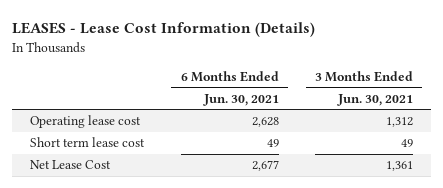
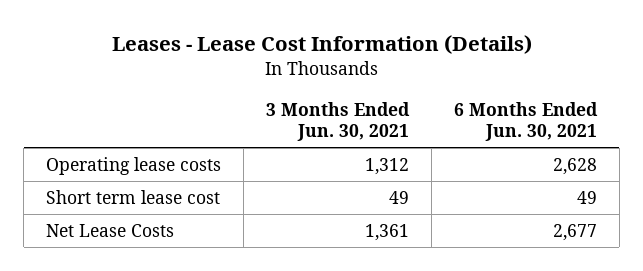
[11,22,315,38] LEASES - Lease Cost Information (Details) -> [111,35,532,55] Leases - Lease Cost Information (Details)
[30,115,142,129] Operating lease cost -> [46,156,222,175] Operating lease costs
[30,160,112,170] Net Lease Cost -> [46,223,175,237] Net Lease Costs

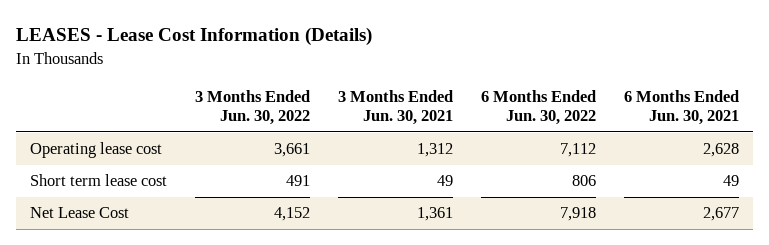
[111,35,532,55] Leases - Lease Cost Information (Details) -> [15,27,372,47] LEASES - Lease Cost Information (Details)
none -> [194,89,310,126] 3 Months Ended Jun. 30, 2022
none -> [481,89,597,126] 6 Months Ended Jun. 30, 2022
[46,156,222,175] Operating lease costs -> [29,142,162,159] Operating lease cost
[46,223,175,237] Net Lease Costs -> [29,207,129,219] Net Lease Cost

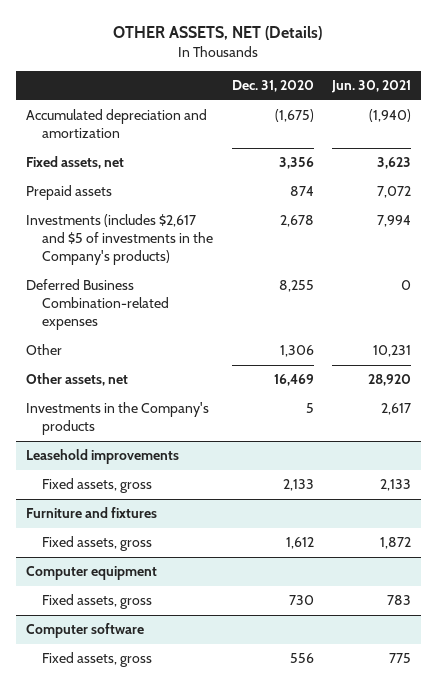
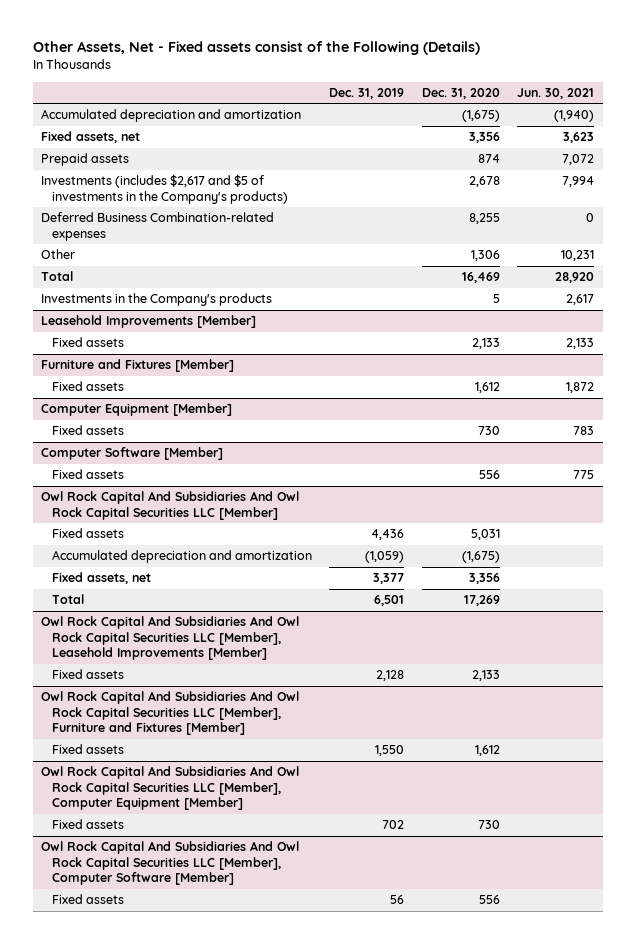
[113,25,323,40] OTHER ASSETS, NET (Details) -> [32,41,480,56] Other Assets, Net - Fixed assets consist of the Following (Details)
none -> [329,88,405,100] Dec. 31, 2019
[25,373,128,387] Other assets, net -> [41,271,74,282] Total
[25,449,179,465] Leasehold improvements -> [41,315,257,329] Leasehold Improvements [Member]
[42,478,153,494] Fixed assets, gross -> [52,337,125,348] Fixed assets
[25,507,157,519] Furniture and fixtures -> [41,359,235,373] Furniture and Fixtures [Member]
[42,536,153,552] Fixed assets, gross -> [52,381,125,392] Fixed assets
[25,566,157,581] Computer equipment -> [41,403,233,417] Computer Equipment [Member]
[42,594,153,610] Fixed assets, gross -> [52,425,125,436] Fixed assets
[25,623,144,639] Computer software -> [41,447,224,461] Computer Software [Member]
[42,652,153,668] Fixed assets, gross -> [52,469,125,480] Fixed assets
none -> [41,491,300,520] Owl Rock Capital And Subsidiaries And Owl Rock Capital Securities LLC [Member]
none -> [52,528,125,539] Fixed assets
none -> [52,550,313,564] Accumulated depreciation and amortization
none -> [52,572,152,585] Fixed assets, net
none -> [52,594,85,605] Total
none -> [41,616,300,661] Owl Rock Capital And Subsidiaries And Owl Rock Capital Securities LLC [Member], Leasehold Improvements [Member]
none -> [52,669,125,680] Fixed assets
none -> [41,691,300,736] Owl Rock Capital And Subsidiaries And Owl Rock Capital Securities LLC [Member], Furniture and Fixtures [Member]
none -> [52,744,125,755] Fixed assets
none -> [41,766,300,811] Owl Rock Capital And Subsidiaries And Owl Rock Capital Securities LLC [Member], Computer Equipment [Member]
none -> [52,819,125,830] Fixed assets
none -> [41,841,300,886] Owl Rock Capital And Subsidiaries And Owl Rock Capital Securities LLC [Member], Computer Software [Member]
none -> [52,894,125,905] Fixed assets

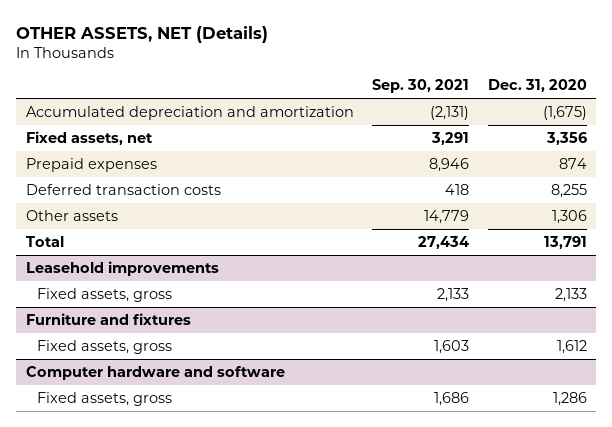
[32,41,480,56] Other Assets, Net - Fixed assets consist of the Following (Details) -> [16,25,269,43] OTHER ASSETS, NET (Details)
[329,88,405,100] Dec. 31, 2019 -> none
[517,88,595,100] Jun. 30, 2021 -> none
none -> [372,79,470,94] Sep. 30, 2021
[41,174,289,204] Investments (includes $2,617 and $5 of investments in the Company's products) -> none
[41,293,273,307] Investments in the Company's products -> none
[41,403,233,417] Computer Equipment [Member] -> none
[41,447,224,461] Computer Software [Member] -> none
[52,469,125,480] Fixed assets -> none
[41,491,300,520] Owl Rock Capital And Subsidiaries And Owl Rock Capital Securities LLC [Member] -> none
[52,528,125,539] Fixed assets -> none
[52,550,313,564] Accumulated depreciation and amortization -> none
[52,572,152,585] Fixed assets, net -> none
[52,594,85,605] Total -> none
[41,616,300,661] Owl Rock Capital And Subsidiaries And Owl Rock Capital Securities LLC [Member], Leasehold Improvements [Member] -> none
[52,669,125,680] Fixed assets -> none
[41,691,300,736] Owl Rock Capital And Subsidiaries And Owl Rock Capital Securities LLC [Member], Furniture and Fixtures [Member] -> none
[52,744,125,755] Fixed assets -> none
[41,766,300,811] Owl Rock Capital And Subsidiaries And Owl Rock Capital Securities LLC [Member], Computer Equipment [Member] -> none
[52,819,125,830] Fixed assets -> none
[41,841,300,886] Owl Rock Capital And Subsidiaries And Owl Rock Capital Securities LLC [Member], Computer Software [Member] -> none
[52,894,125,905] Fixed assets -> none
[41,153,130,167] Prepaid assets -> [25,157,157,172] Prepaid expenses
[41,212,275,241] Deferred Business Combination-related expenses -> [25,183,221,195] Deferred transaction costs
[41,249,76,260] Other -> [25,209,118,221] Other assets
[461,272,500,284] 16,469 -> [543,235,587,249] 13,791
[41,315,257,329] Leasehold Improvements [Member] -> [25,260,219,276] Leasehold improvements
[52,337,125,348] Fixed assets -> [37,287,173,302] Fixed assets, gross
[41,359,235,373] Furniture and Fixtures [Member] -> [25,312,191,325] Furniture and fixtures
[52,381,125,392] Fixed assets -> [37,339,173,354] Fixed assets, gross
none -> [25,365,285,380] Computer hardware and software
[52,425,125,436] Fixed assets -> [37,391,173,406] Fixed assets, gross
[477,426,500,436] 730 -> [552,391,587,406] 1,286

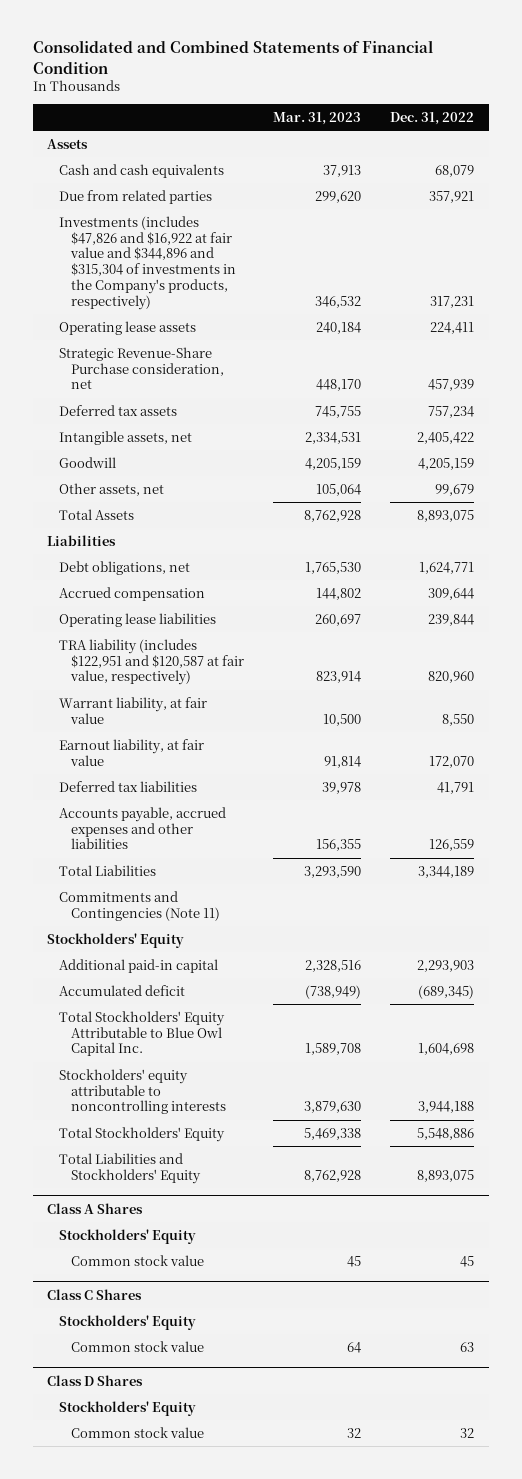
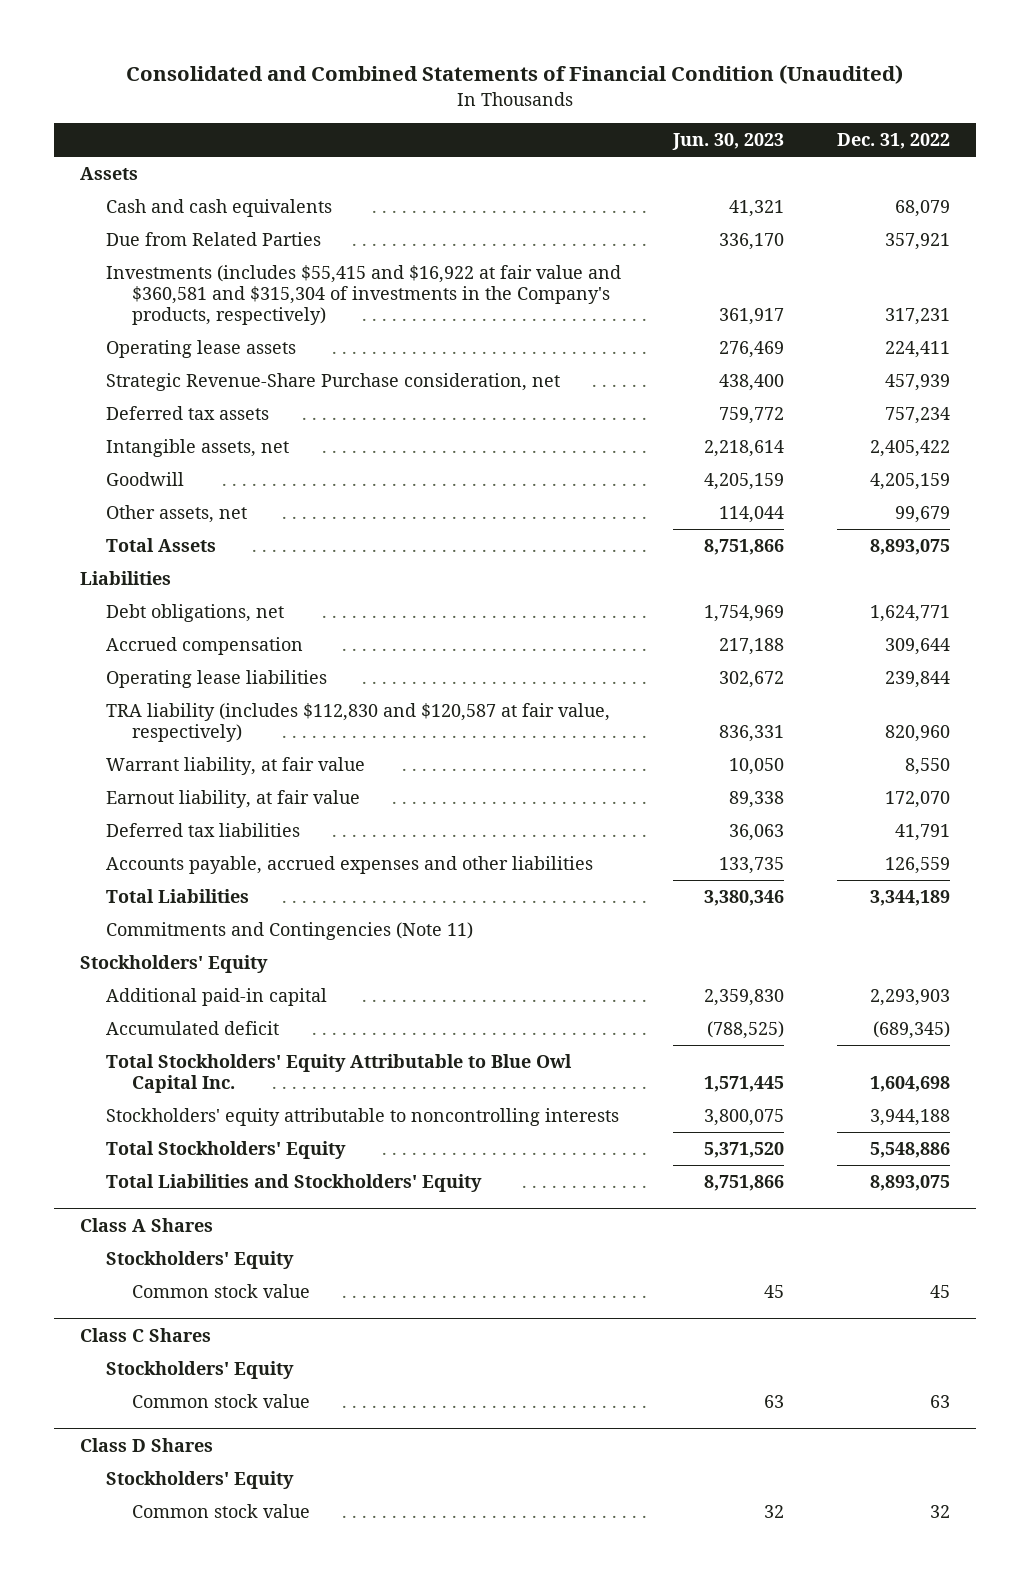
[32,40,433,74] Consolidated and Combined Statements of Financial Condition -> [125,65,903,85] Consolidated and Combined Statements of Financial Condition (Unaudited)
[273,112,362,126] Mar. 31, 2023 -> none
none -> [672,133,785,151] Jun. 30, 2023
[59,189,213,204] Due from related parties -> [105,231,321,246] Due from Related Parties
[59,215,237,310] Investments (includes $47,826 and $16,922 at fair value and $344,896 and $315,304 of investments in the Company's products, respectively) -> [105,264,621,326] Investments (includes $55,415 and $16,922 at fair value and $360,581 and $315,304 of investments in the Company's products, respectively)
[59,638,245,686] TRA liability (includes $122,951 and $120,587 at fair value, respectively) -> [105,702,610,743] TRA liability (includes $112,830 and $120,587 at fair value, respectively)

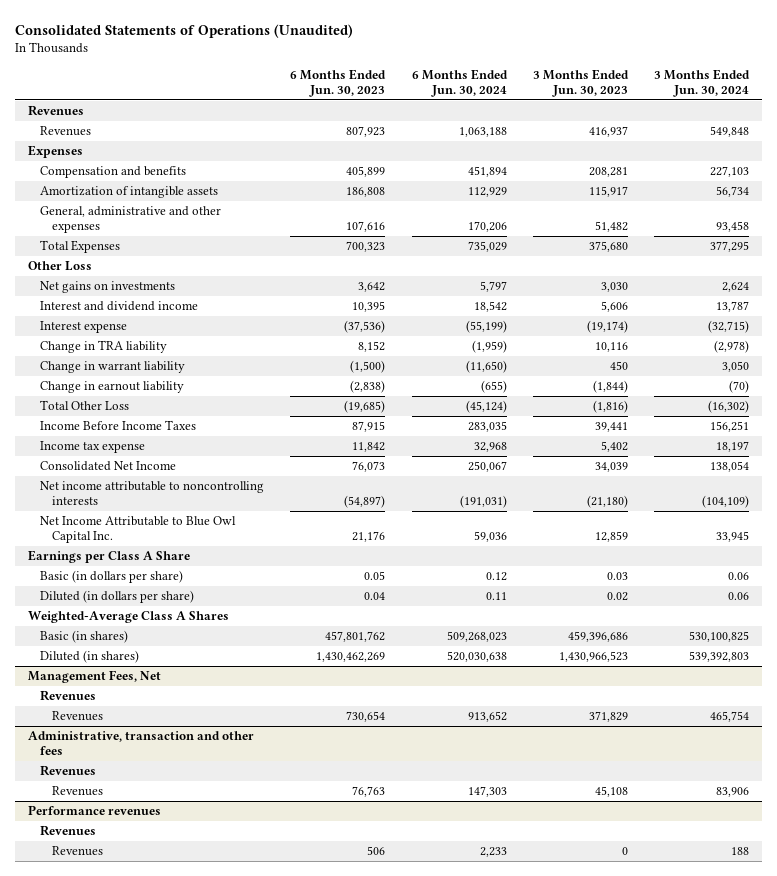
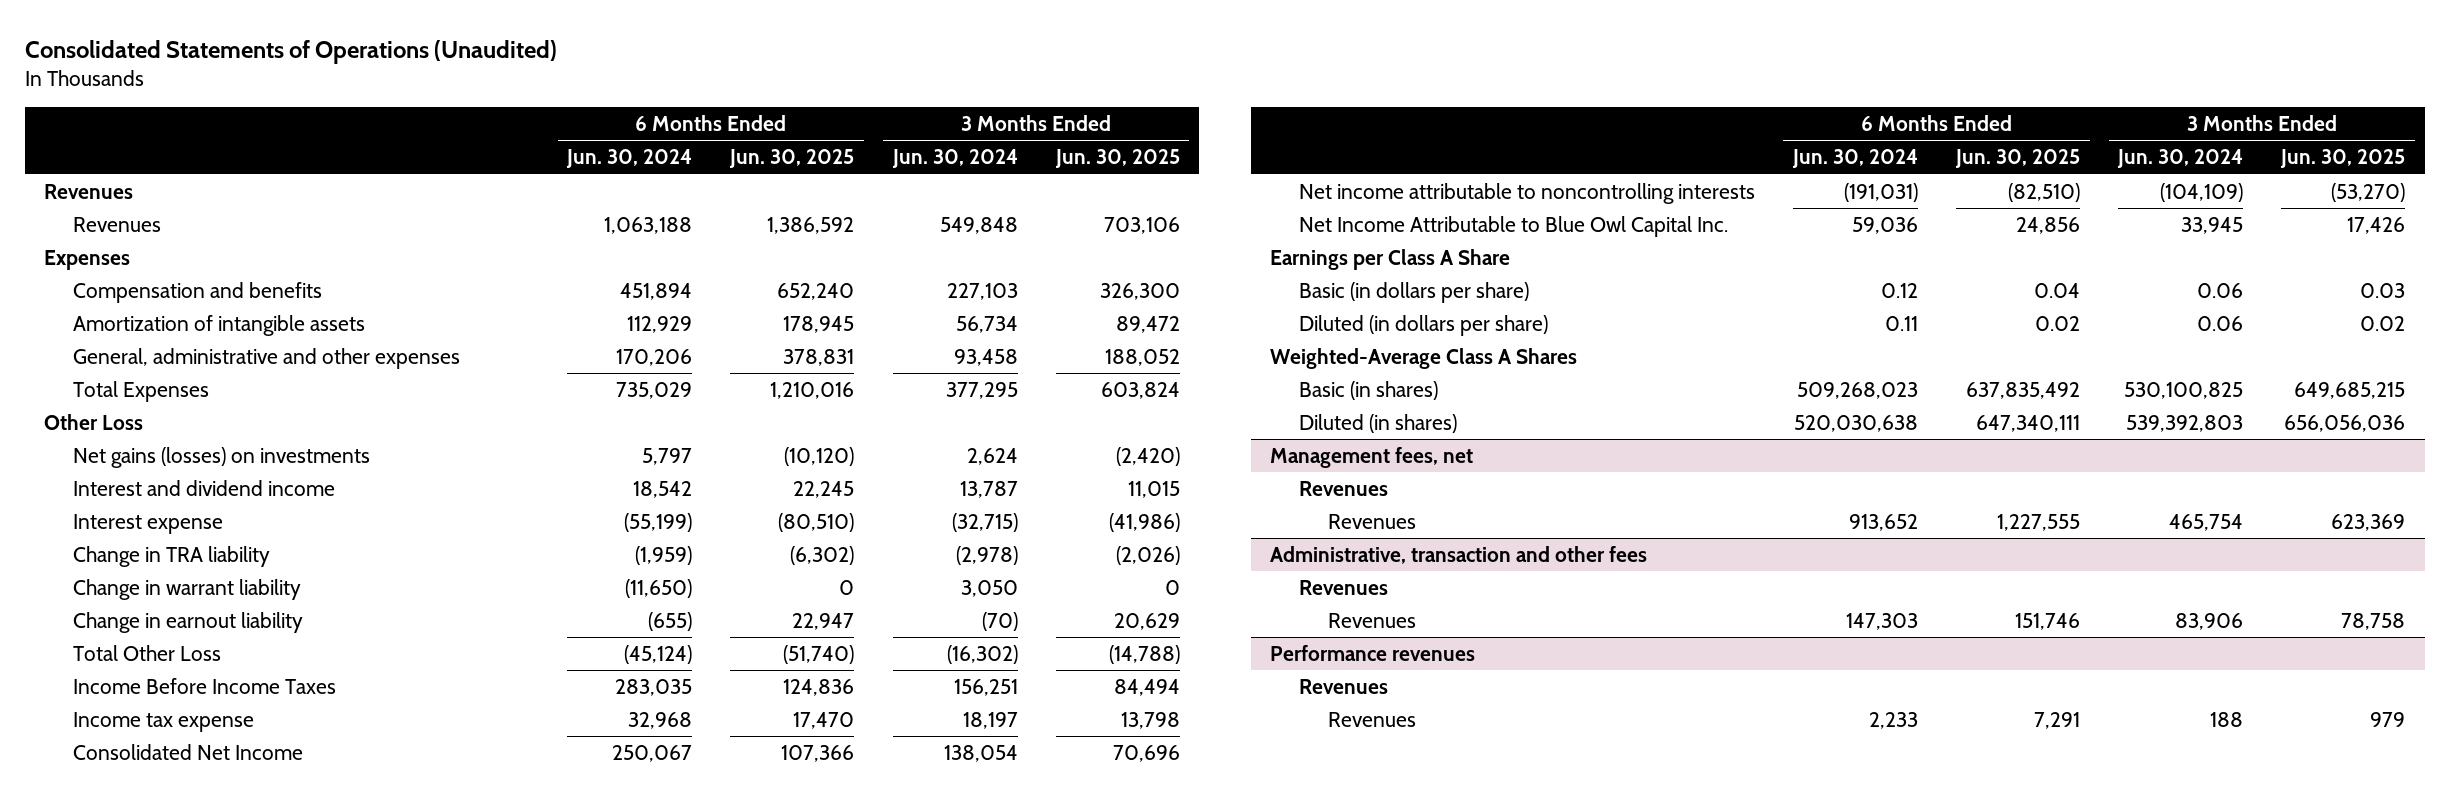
[290,68,387,97] 6 Months Ended Jun. 30, 2023 -> none
[532,68,629,97] 3 Months Ended Jun. 30, 2023 -> none
none -> [729,149,855,169] Jun. 30, 2025
none -> [1054,149,1180,169] Jun. 30, 2025
[40,281,176,294] Net gains on investments -> [73,446,371,468] Net gains (losses) on investments
[28,670,162,684] Management Fees, Net -> [1270,446,1474,468] Management fees, net

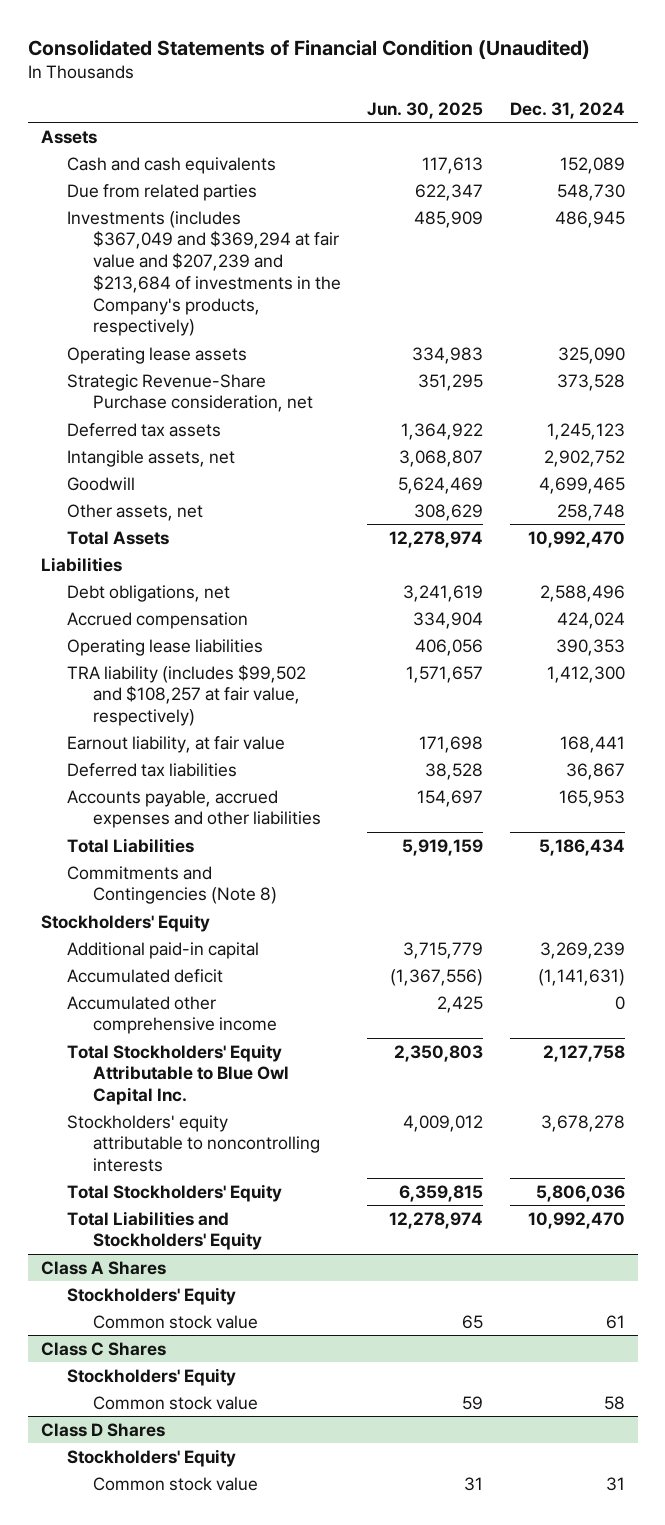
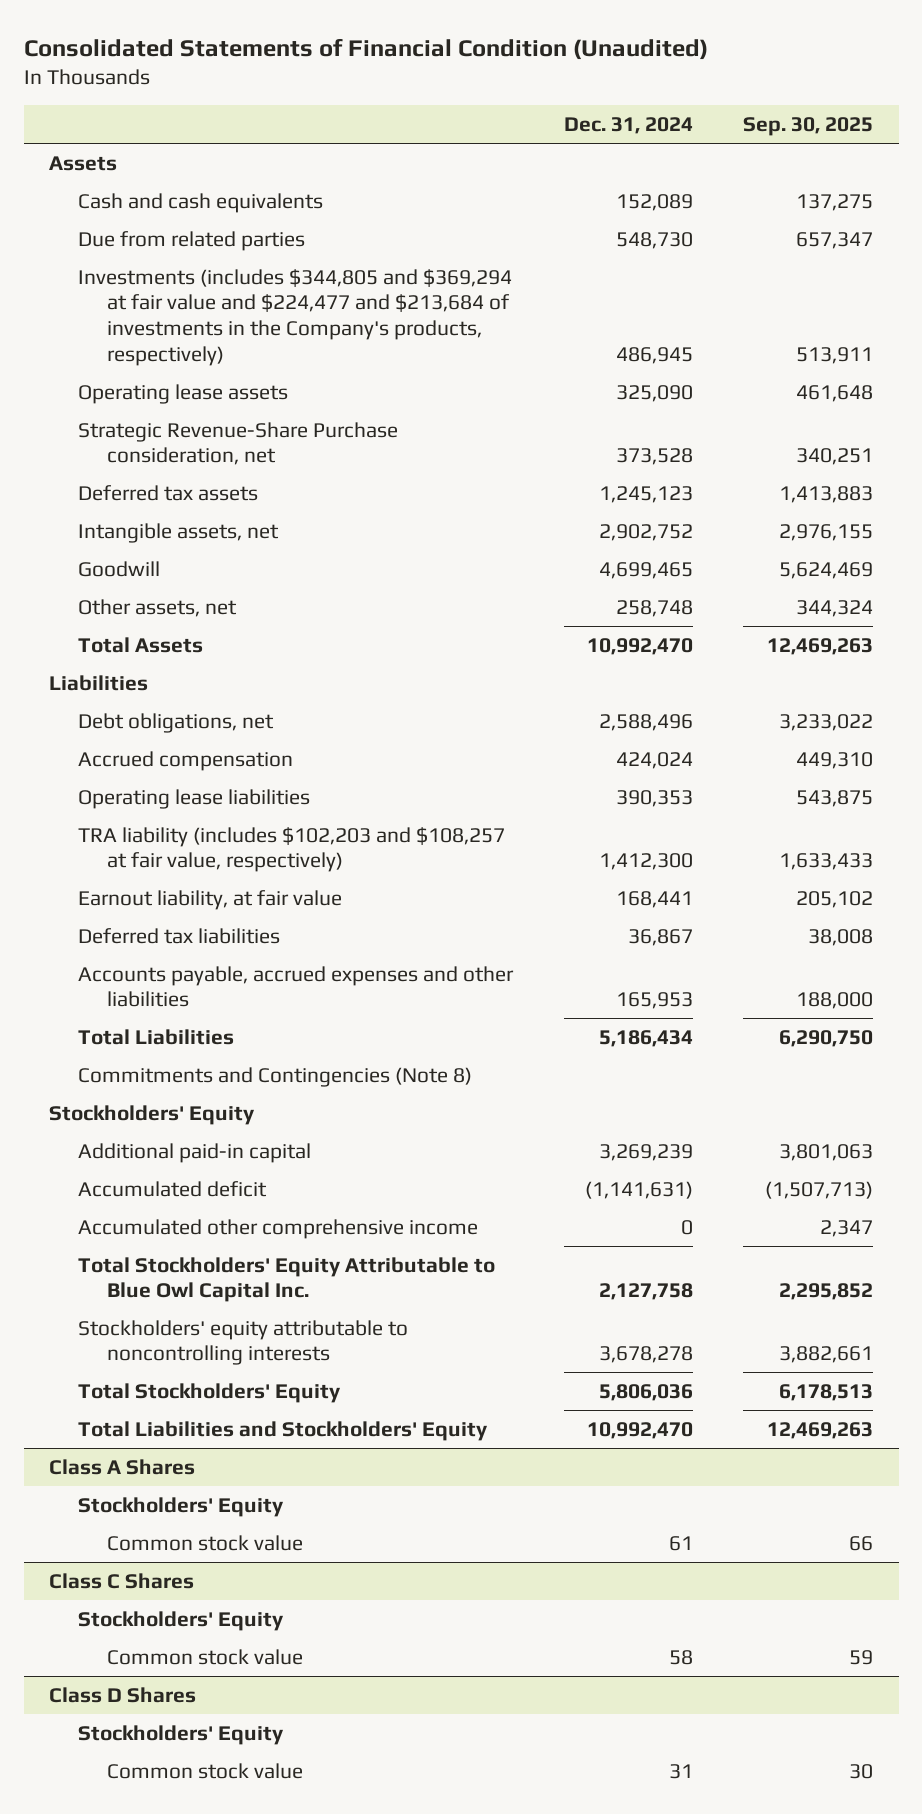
[367,102,484,120] Jun. 30, 2025 -> none
none -> [743,117,874,137] Sep. 30, 2025
[67,210,342,337] Investments (includes $367,049 and $369,294 at fair value and $207,239 and $213,684 of investments in the Company's products, respectively) -> [78,268,513,367] Investments (includes $344,805 and $369,294 at fair value and $224,477 and $213,684 of investments in the Company's products, respectively)
[67,664,307,727] TRA liability (includes $99,502 and $108,257 at fair value, respectively) -> [78,826,506,873] TRA liability (includes $102,203 and $108,257 at fair value, respectively)

